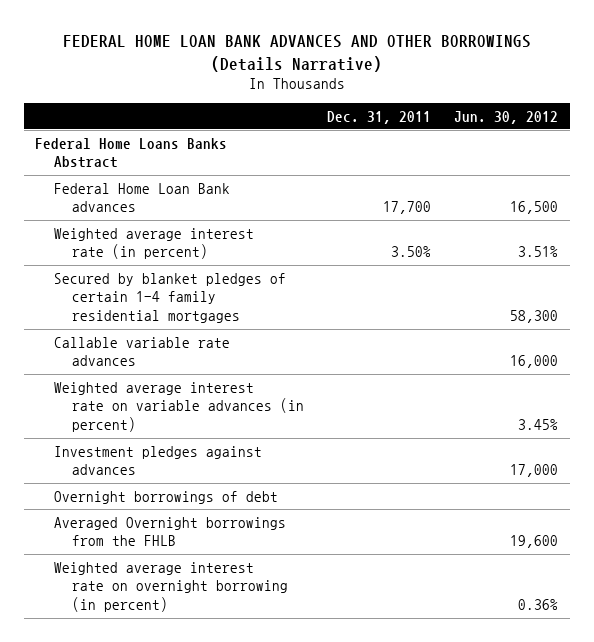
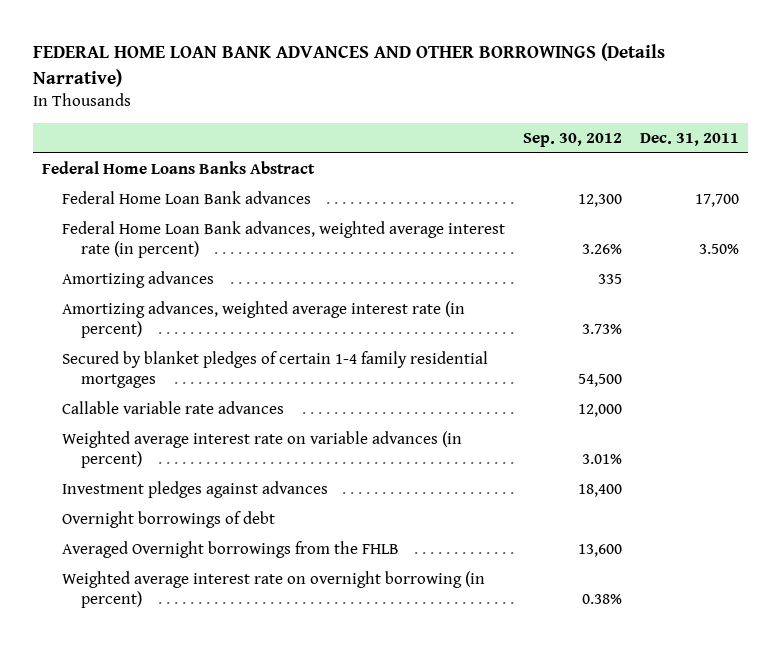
[454,110,559,124] Jun. 30, 2012 -> none
none -> [522,132,622,147] Sep. 30, 2012
[53,227,254,260] Weighted average interest rate (in percent) -> [61,221,505,258] Federal Home Loan Bank advances, weighted average interest rate (in percent)
none -> [61,271,214,289] Amortizing advances
none -> [61,301,465,338] Amortizing advances, weighted average interest rate (in percent)

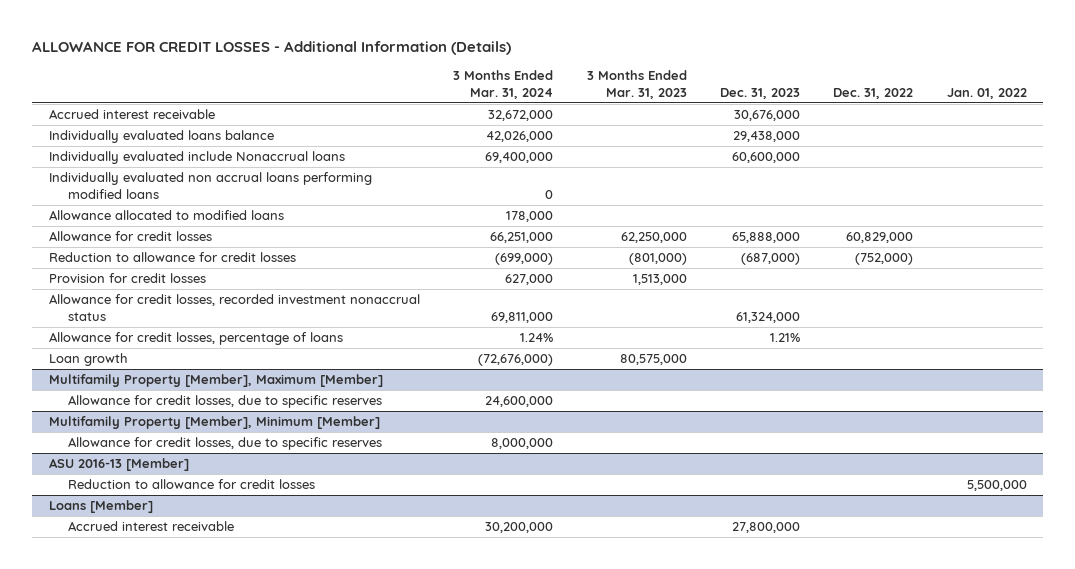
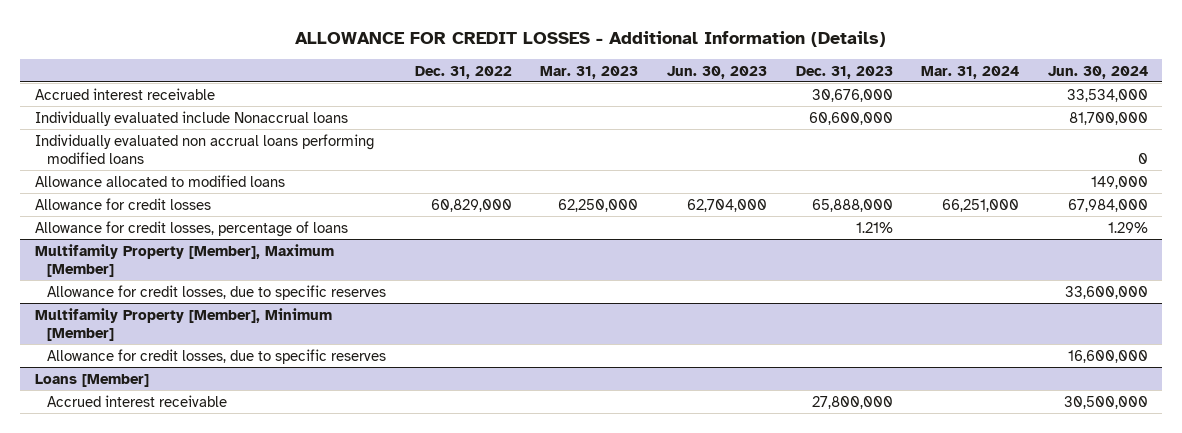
[453,70,554,99] 3 Months Ended Mar. 31, 2024 -> none
[586,70,687,99] 3 Months Ended Mar. 31, 2023 -> none
[946,87,1027,99] Jan. 01, 2022 -> none
none -> [540,65,639,79] Mar. 31, 2023
none -> [667,65,768,79] Jun. 30, 2023
none -> [921,65,1020,79] Mar. 31, 2024
none -> [1047,65,1148,79] Jun. 30, 2024
[48,130,274,144] Individually evaluated loans balance -> none
[48,252,296,263] Reduction to allowance for credit losses -> none
[48,273,206,284] Provision for credit losses -> none
[48,294,420,321] Allowance for credit losses, recorded investment nonaccrual status -> none
[48,353,128,367] Loan growth -> none
[48,458,189,472] ASU 2016-13 [Member] -> none
[67,479,315,490] Reduction to allowance for credit losses -> none

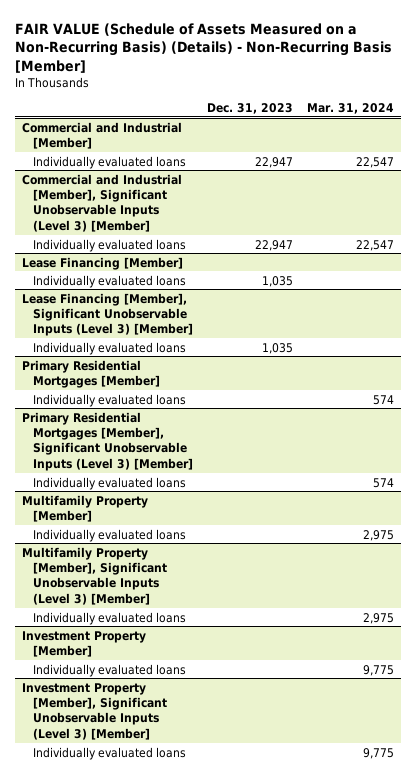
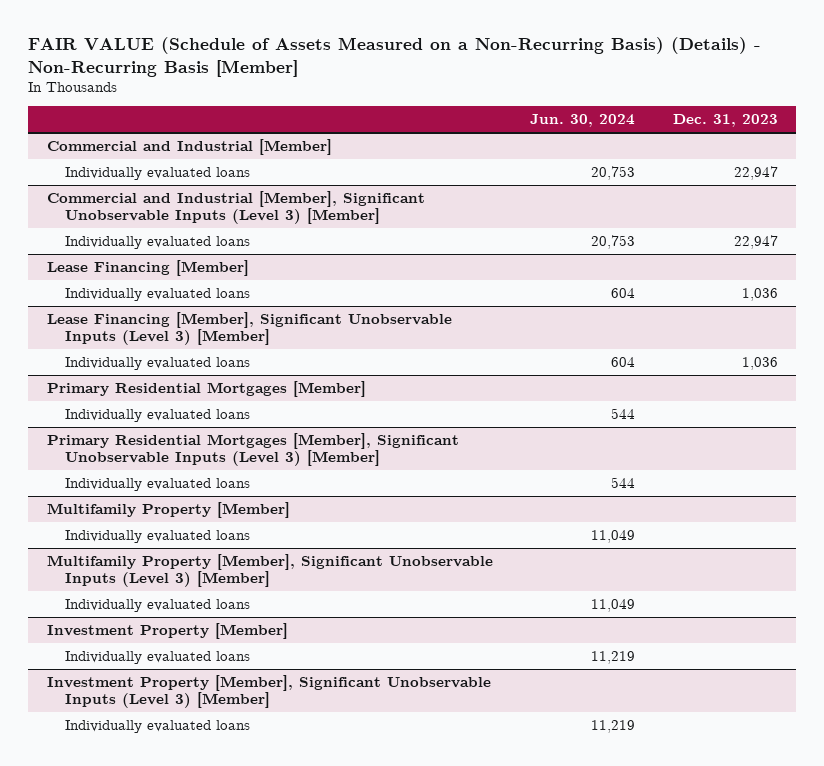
[306,103,394,115] Mar. 31, 2024 -> none
none -> [530,114,636,128] Jun. 30, 2024
[261,275,293,287] 1,035 -> [741,287,778,301] 1,036
[261,342,293,354] 1,035 -> [741,356,778,370] 1,036

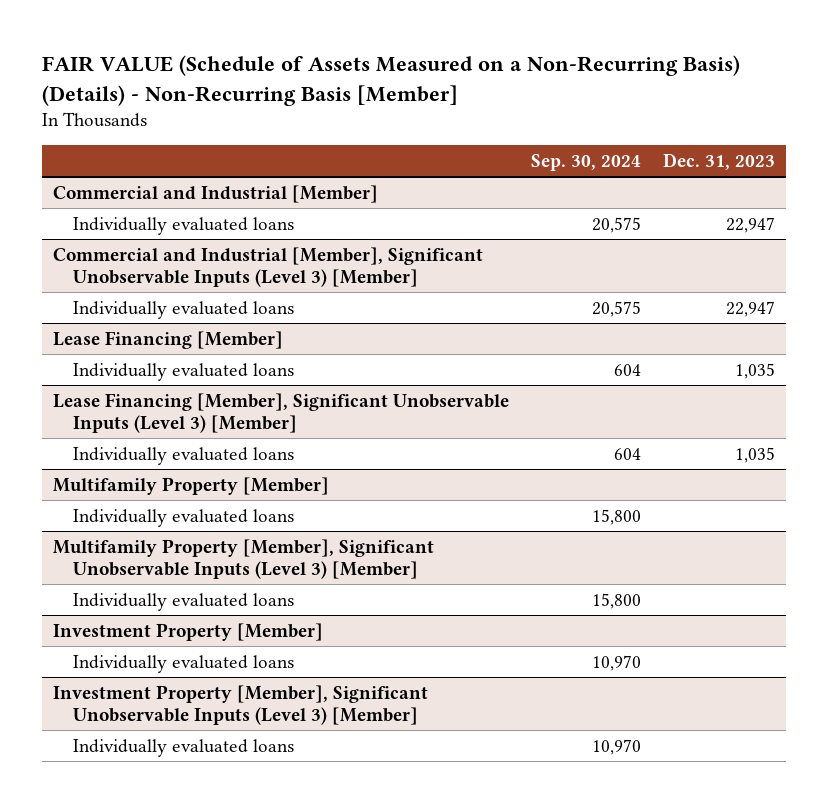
[530,114,636,128] Jun. 30, 2024 -> none
none -> [530,154,641,172] Sep. 30, 2024
[741,287,778,301] 1,036 -> [734,362,775,379] 1,035
[46,380,366,397] Primary Residential Mortgages [Member] -> none
[64,408,250,422] Individually evaluated loans -> none
[46,432,459,467] Primary Residential Mortgages [Member], Significant Unobservable Inputs (Level 3) [Member] -> none
[64,477,250,491] Individually evaluated loans -> none
[741,356,778,370] 1,036 -> [734,446,775,463] 1,035

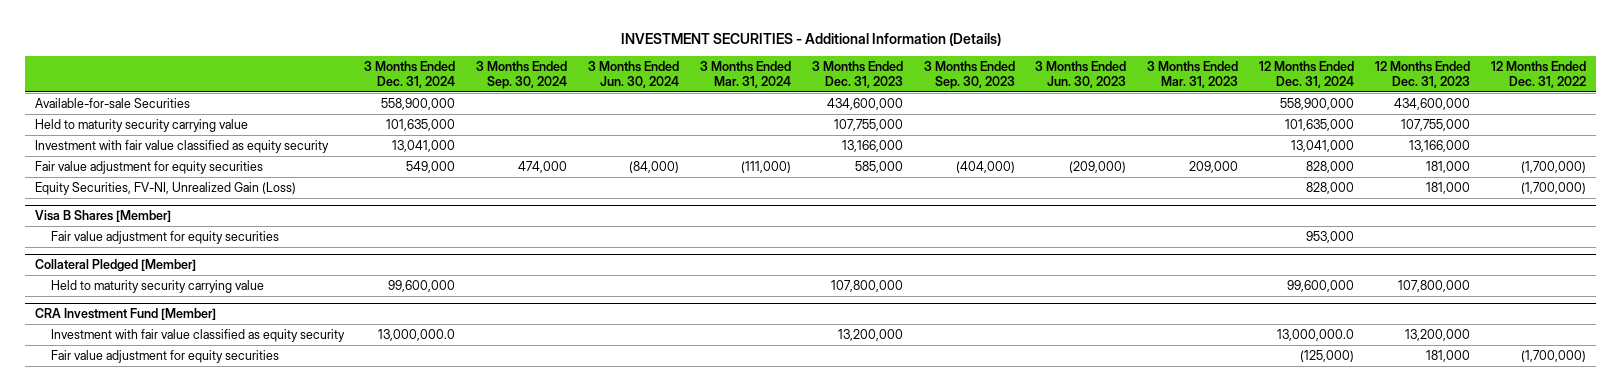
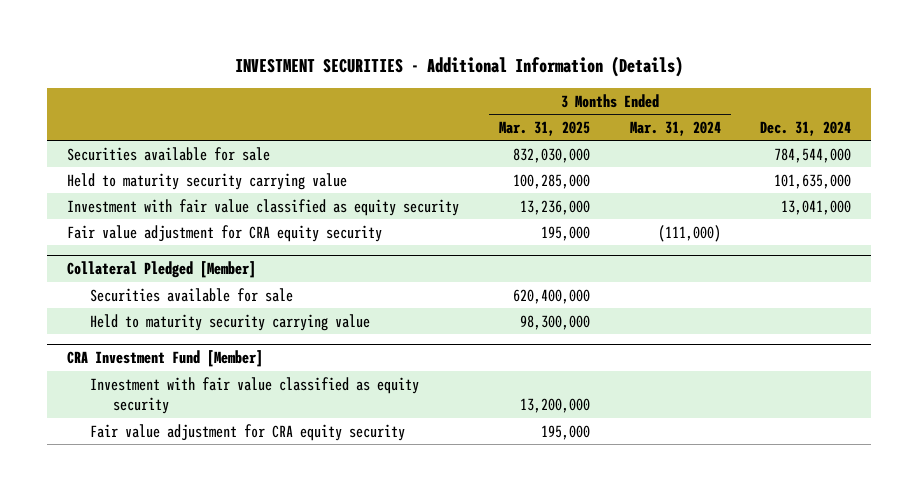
[364,61,456,88] 3 Months Ended Dec. 31, 2024 -> none
[476,61,568,89] 3 Months Ended Sep. 30, 2024 -> none
[588,61,680,88] 3 Months Ended Jun. 30, 2024 -> none
[811,61,903,88] 3 Months Ended Dec. 31, 2023 -> none
[923,61,1015,89] 3 Months Ended Sep. 30, 2023 -> none
[1035,61,1127,88] 3 Months Ended Jun. 30, 2023 -> none
[1147,61,1239,88] 3 Months Ended Mar. 31, 2023 -> none
[1258,61,1354,88] 12 Months Ended Dec. 31, 2024 -> none
[1374,61,1470,88] 12 Months Ended Dec. 31, 2023 -> none
[1490,61,1586,88] 12 Months Ended Dec. 31, 2022 -> none
none -> [498,120,590,136] Mar. 31, 2025
none -> [760,120,852,136] Dec. 31, 2024
[35,97,191,108] Available-for-sale Securities -> [66,146,270,161] Securities available for sale
[35,181,297,195] Equity Securities, FV-NI, Unrealized Gain (Loss) -> none
[35,210,172,223] Visa B Shares [Member] -> none
[50,230,279,244] Fair value adjustment for equity securities -> none
[35,160,264,174] Fair value adjustment for equity securities -> [66,224,382,242] Fair value adjustment for CRA equity security
none -> [89,287,293,302] Securities available for sale
[50,349,279,363] Fair value adjustment for equity securities -> [89,423,405,441] Fair value adjustment for CRA equity security

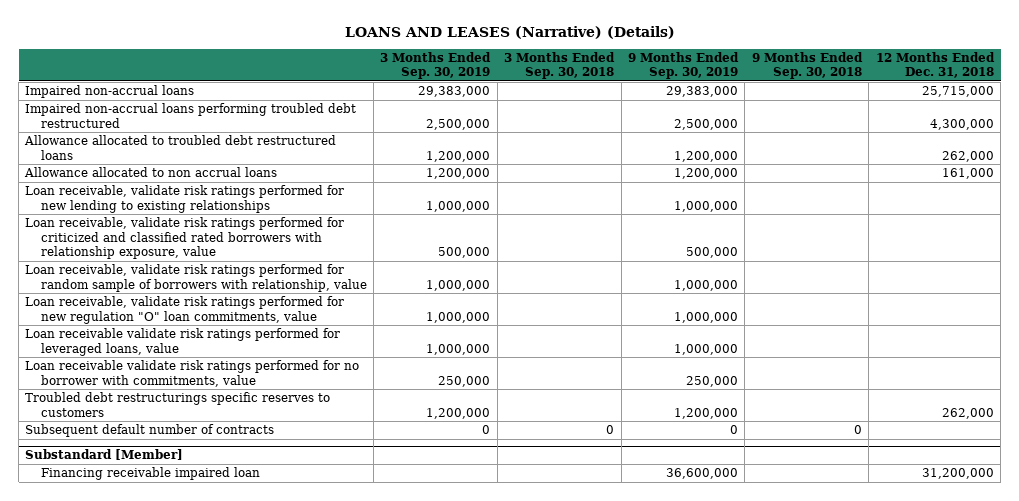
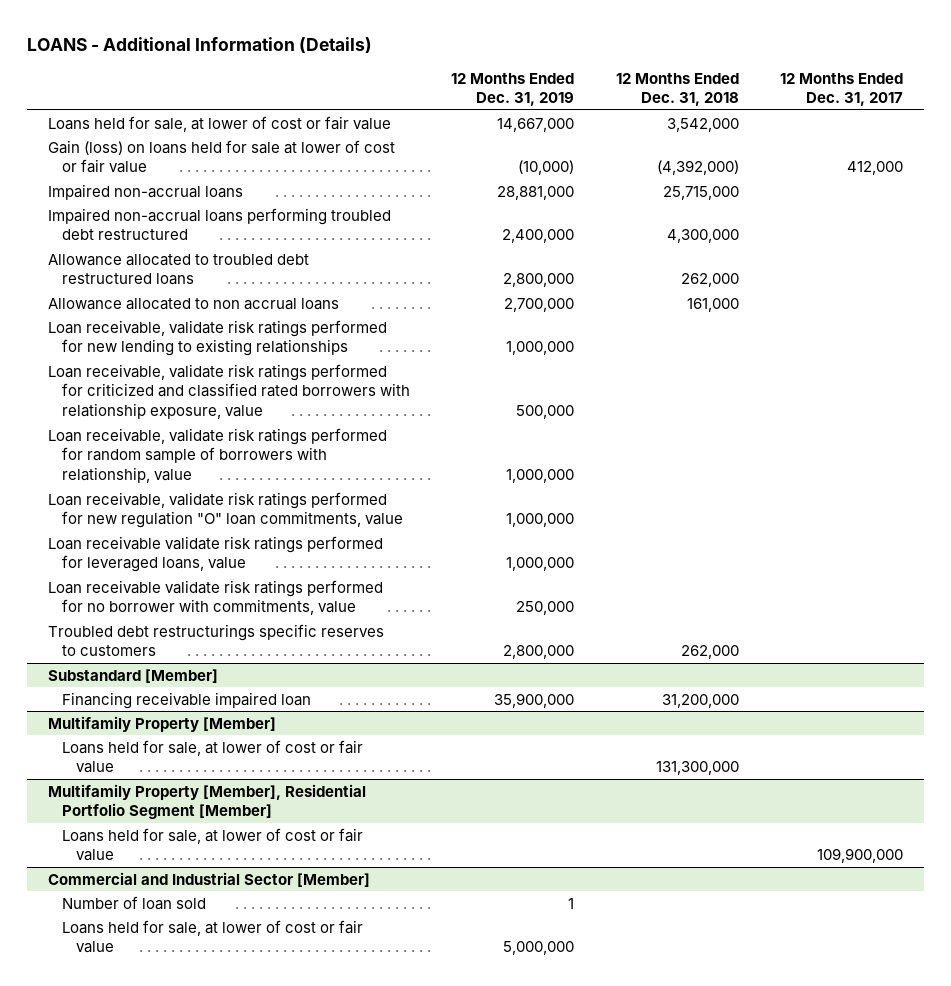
[344,25,675,39] LOANS AND LEASES (Narrative) (Details) -> [27,36,373,53] LOANS - Additional Information (Details)
[380,51,492,80] 3 Months Ended Sep. 30, 2019 -> none
[504,51,616,80] 3 Months Ended Sep. 30, 2018 -> none
[628,51,740,80] 9 Months Ended Sep. 30, 2019 -> none
[751,51,863,80] 9 Months Ended Sep. 30, 2018 -> none
none -> [451,72,575,107] 12 Months Ended Dec. 31, 2019
none -> [780,72,904,107] 12 Months Ended Dec. 31, 2017
none -> [47,115,391,132] Loans held for sale, at lower of cost or fair value
none -> [47,139,395,174] Gain (loss) on loans held for sale at lower of cost or fair value
[25,424,275,438] Subsequent default number of contracts -> none
none -> [47,715,276,732] Multifamily Property [Member]
none -> [61,739,363,774] Loans held for sale, at lower of cost or fair value
none -> [47,783,366,820] Multifamily Property [Member], Residential Portfolio Segment [Member]
none -> [61,827,363,862] Loans held for sale, at lower of cost or fair value
none -> [47,871,370,887] Commercial and Industrial Sector [Member]
none -> [61,895,206,910] Number of loan sold
none -> [61,919,363,954] Loans held for sale, at lower of cost or fair value

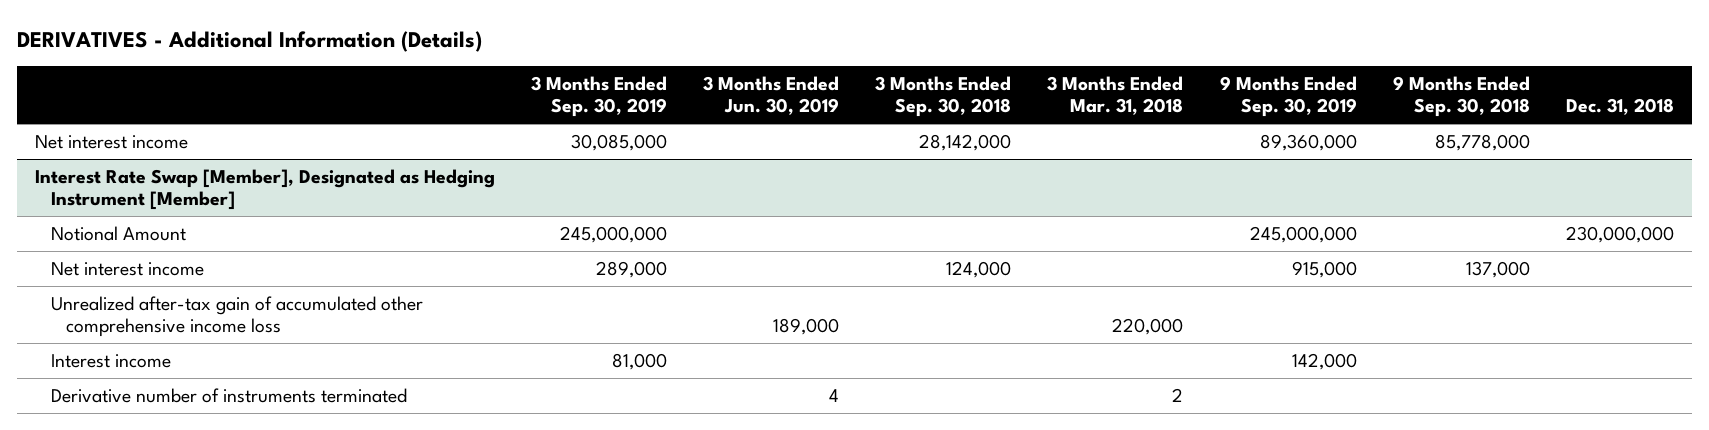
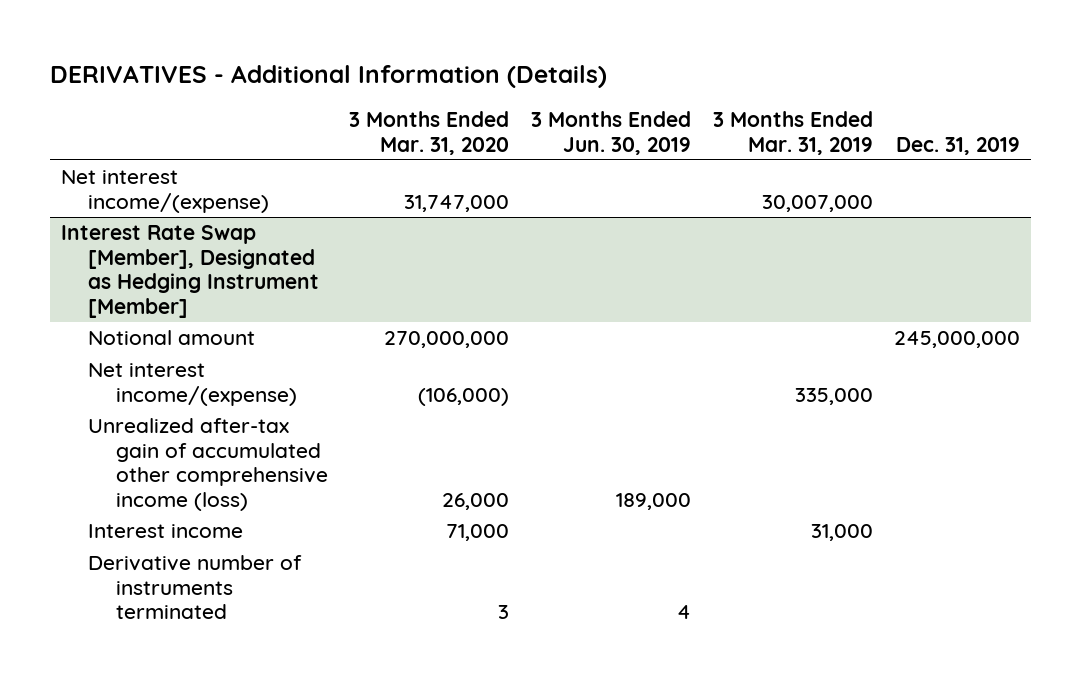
[530,75,667,118] 3 Months Ended Sep. 30, 2019 -> none
[875,75,1012,118] 3 Months Ended Sep. 30, 2018 -> none
[1047,75,1184,116] 3 Months Ended Mar. 31, 2018 -> none
[1219,75,1357,118] 9 Months Ended Sep. 30, 2019 -> none
[1392,75,1530,118] 9 Months Ended Sep. 30, 2018 -> none
[1565,98,1674,116] Dec. 31, 2018 -> none
none -> [349,111,510,155] 3 Months Ended Mar. 31, 2020
none -> [712,111,873,155] 3 Months Ended Mar. 31, 2019
none -> [896,136,1021,155] Dec. 31, 2019
[34,134,188,149] Net interest income -> [60,170,270,213] Net interest income/(expense)
[50,225,186,241] Notional Amount -> [88,330,256,346] Notional amount
[50,261,204,276] Net interest income -> [88,363,297,406] Net interest income/(expense)
[50,295,423,338] Unrealized after-tax gain of accumulated other comprehensive income loss -> [88,418,328,511] Unrealized after-tax gain of accumulated other comprehensive income (loss)

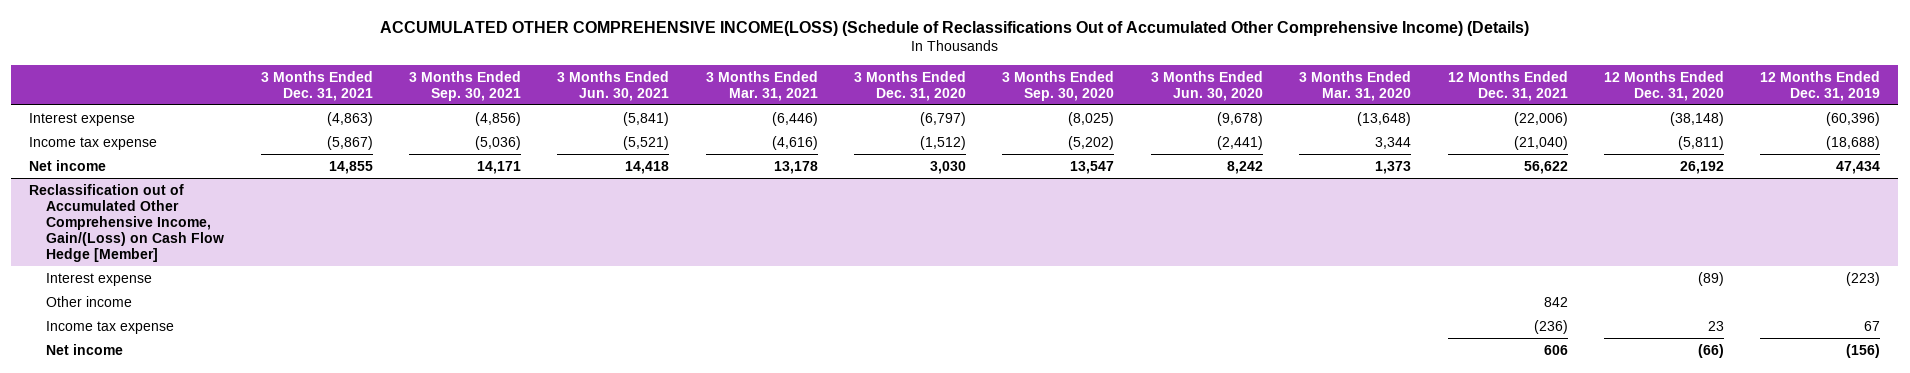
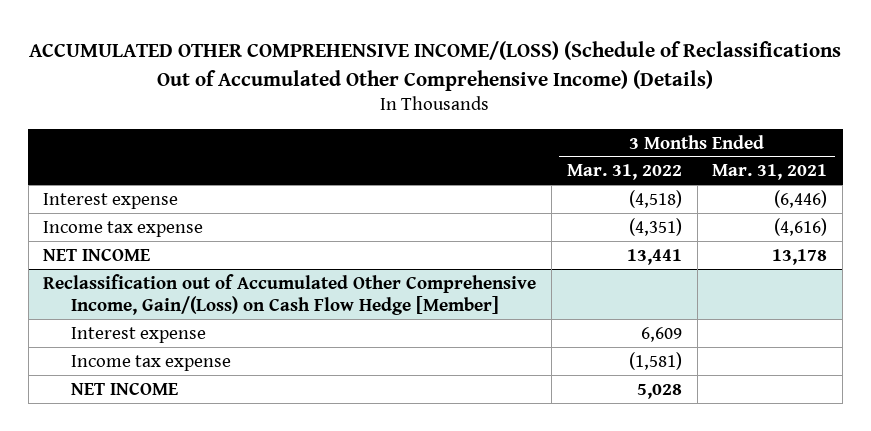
[379,20,1529,36] ACCUMULATED OTHER COMPREHENSIVE INCOME(LOSS) (Schedule of Reclassifications Out of Accumulated Other Comprehensive Income) (Details) -> [29,40,842,91] ACCUMULATED OTHER COMPREHENSIVE INCOME/(LOSS) (Schedule of Reclassifications Out of Accumulated Other Comprehensive Income) (Details)
[260,70,373,101] 3 Months Ended Dec. 31, 2021 -> none
[408,70,521,101] 3 Months Ended Sep. 30, 2021 -> none
[557,70,670,101] 3 Months Ended Jun. 30, 2021 -> none
[854,70,967,101] 3 Months Ended Dec. 31, 2020 -> none
[1002,70,1115,101] 3 Months Ended Sep. 30, 2020 -> none
[1150,70,1263,101] 3 Months Ended Jun. 30, 2020 -> none
[1299,70,1412,101] 3 Months Ended Mar. 31, 2020 -> none
[1447,70,1568,101] 12 Months Ended Dec. 31, 2021 -> none
[1603,70,1724,101] 12 Months Ended Dec. 31, 2020 -> none
[1760,70,1881,101] 12 Months Ended Dec. 31, 2019 -> none
none -> [566,164,682,181] Mar. 31, 2022
[29,159,107,171] Net income -> [43,247,151,261] NET INCOME
[46,295,133,307] Other income -> none
[46,343,124,355] Net income -> [71,381,179,395] NET INCOME

